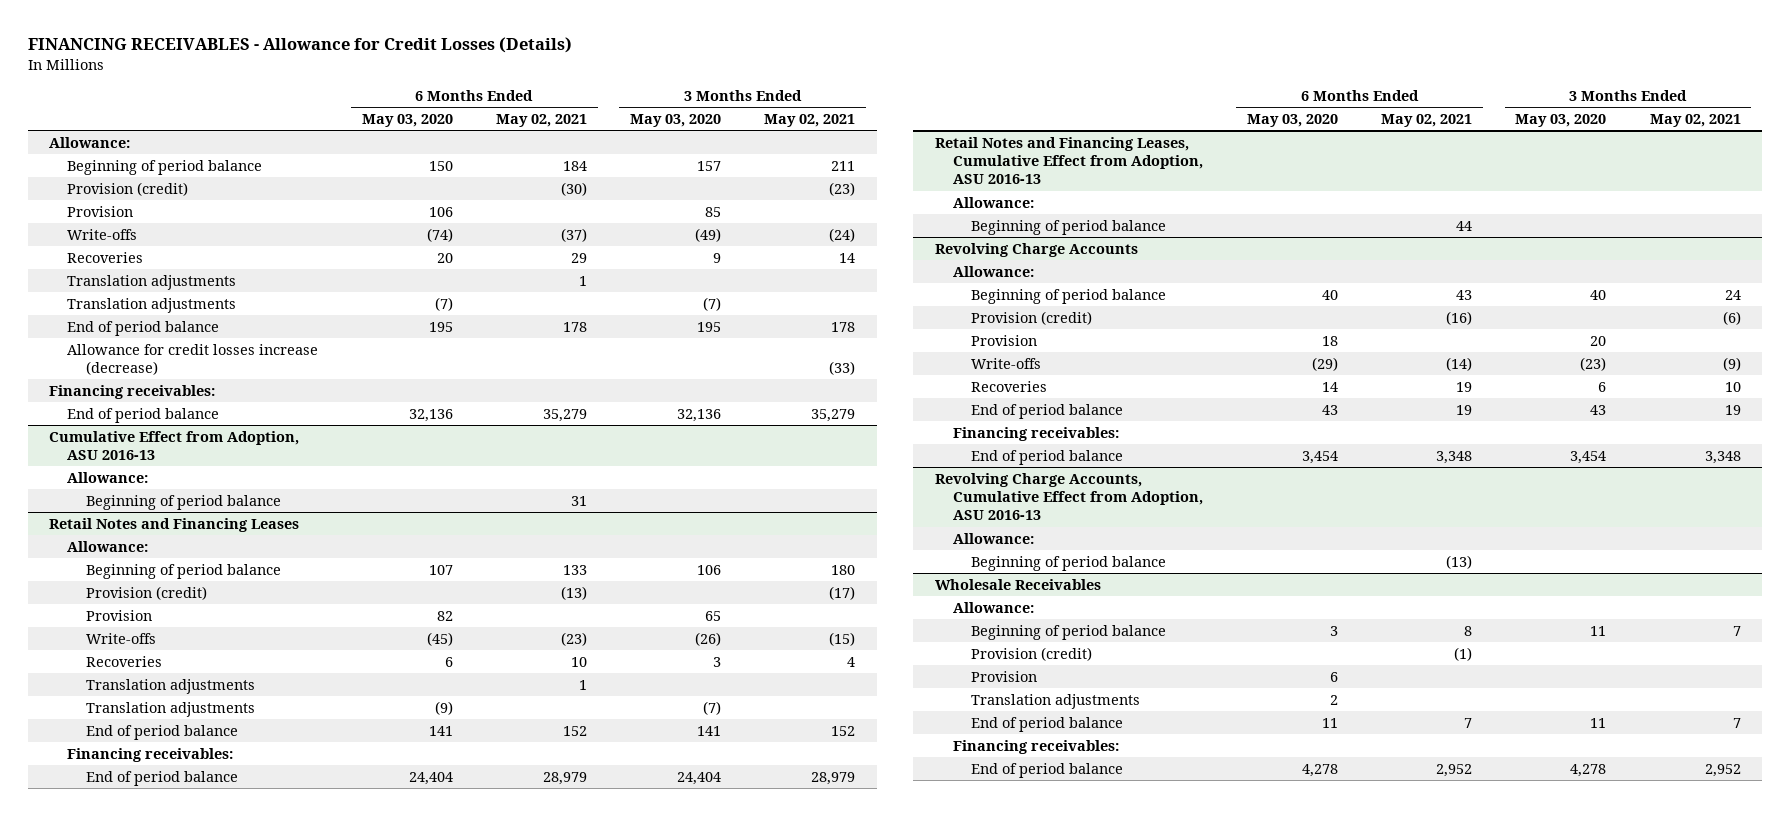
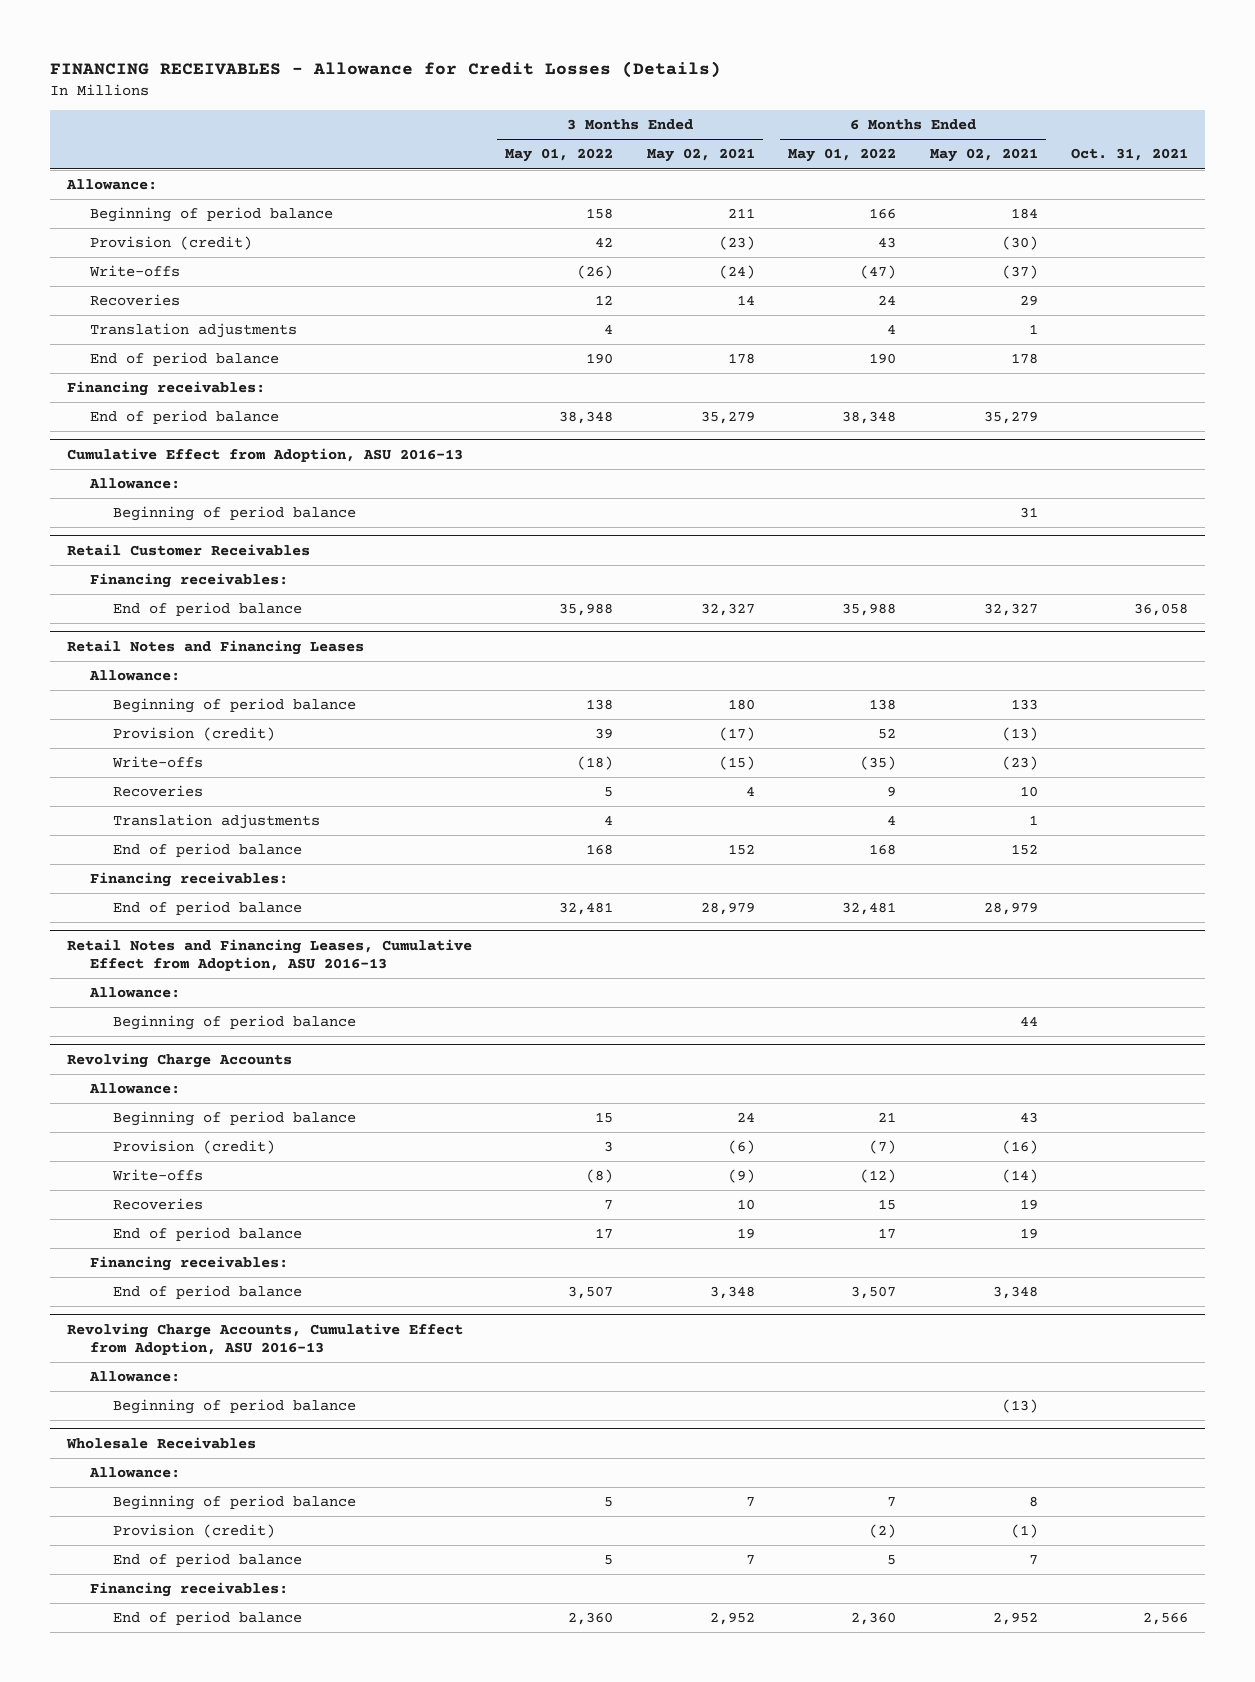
[361,114,453,128] May 03, 2020 -> none
[629,114,721,128] May 03, 2020 -> none
none -> [505,148,614,163] May 01, 2022
none -> [788,148,897,163] May 01, 2022
none -> [1071,148,1189,162] Oct. 31, 2021
[67,205,134,217] Provision -> none
[67,297,237,313] Translation adjustments -> none
[67,343,319,376] Allowance for credit losses increase (decrease) -> none
none -> [66,544,310,557] Retail Customer Receivables
none -> [89,573,288,589] Financing receivables:
none -> [113,602,303,617] End of period balance
[85,609,152,621] Provision -> none
[85,701,255,717] Translation adjustments -> none
[971,334,1038,346] Provision -> none
[971,670,1038,682] Provision -> none
[971,693,1141,709] Translation adjustments -> none

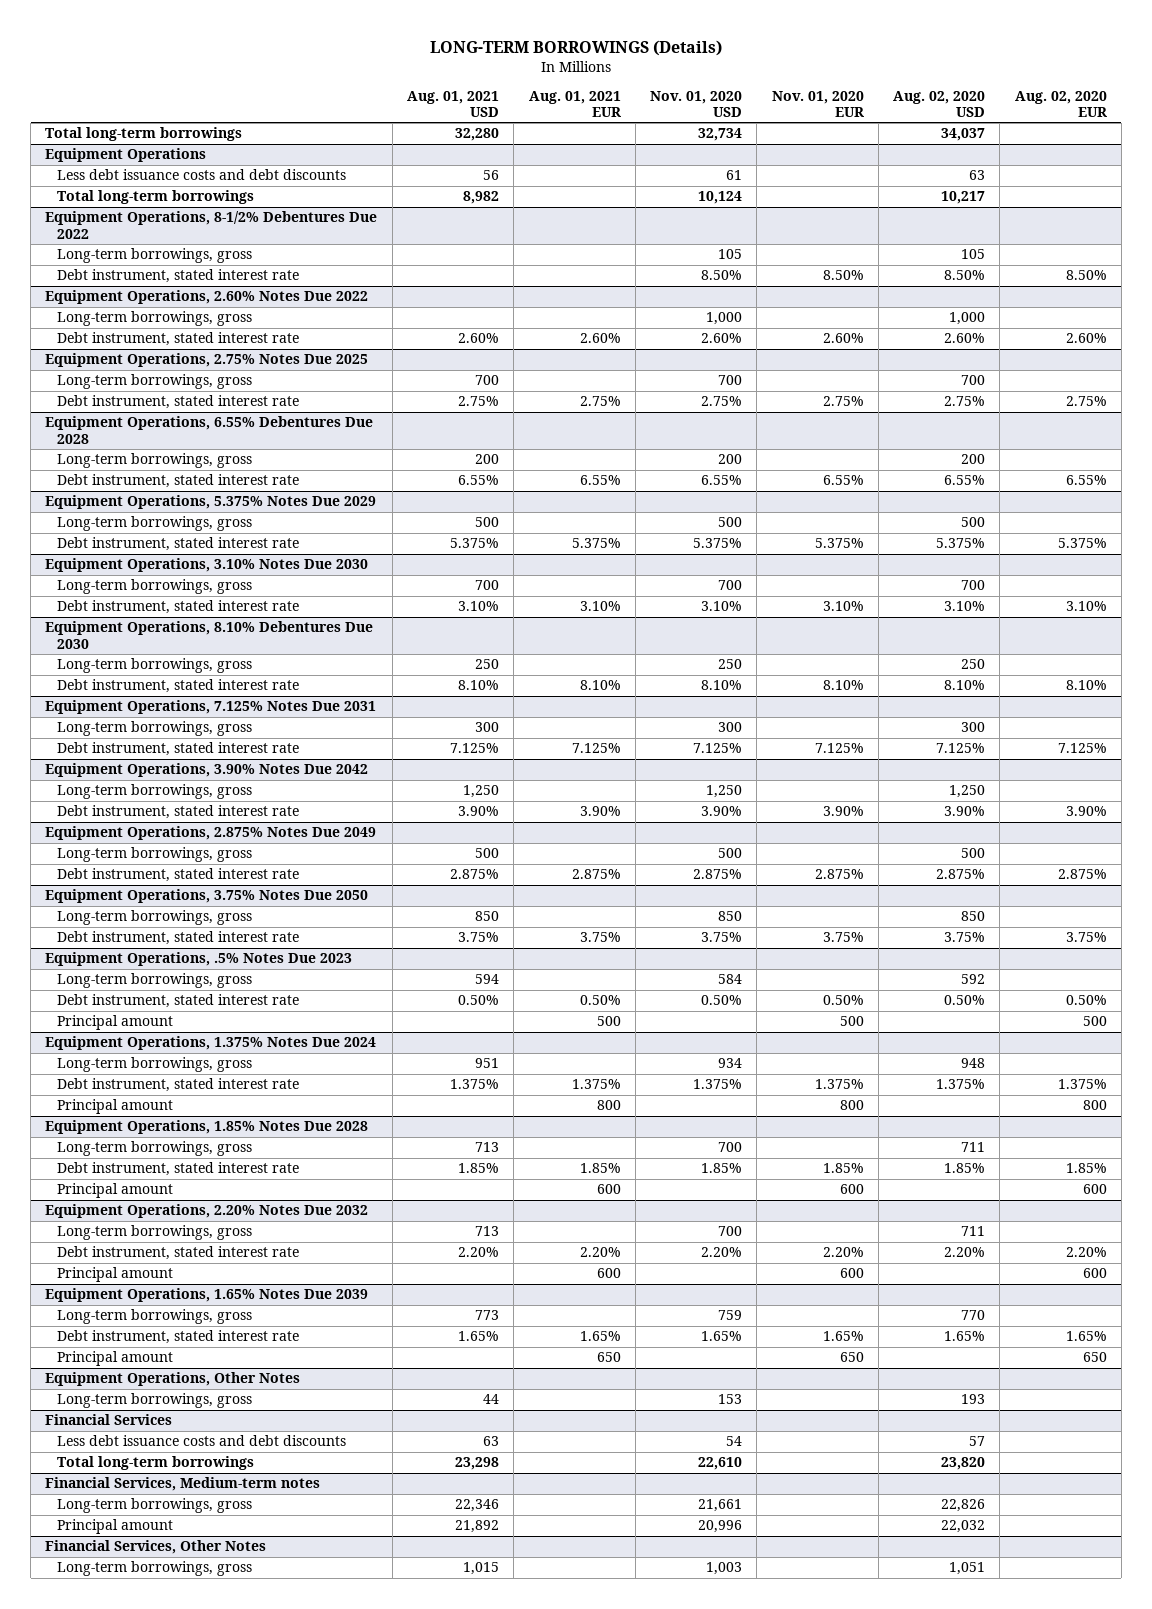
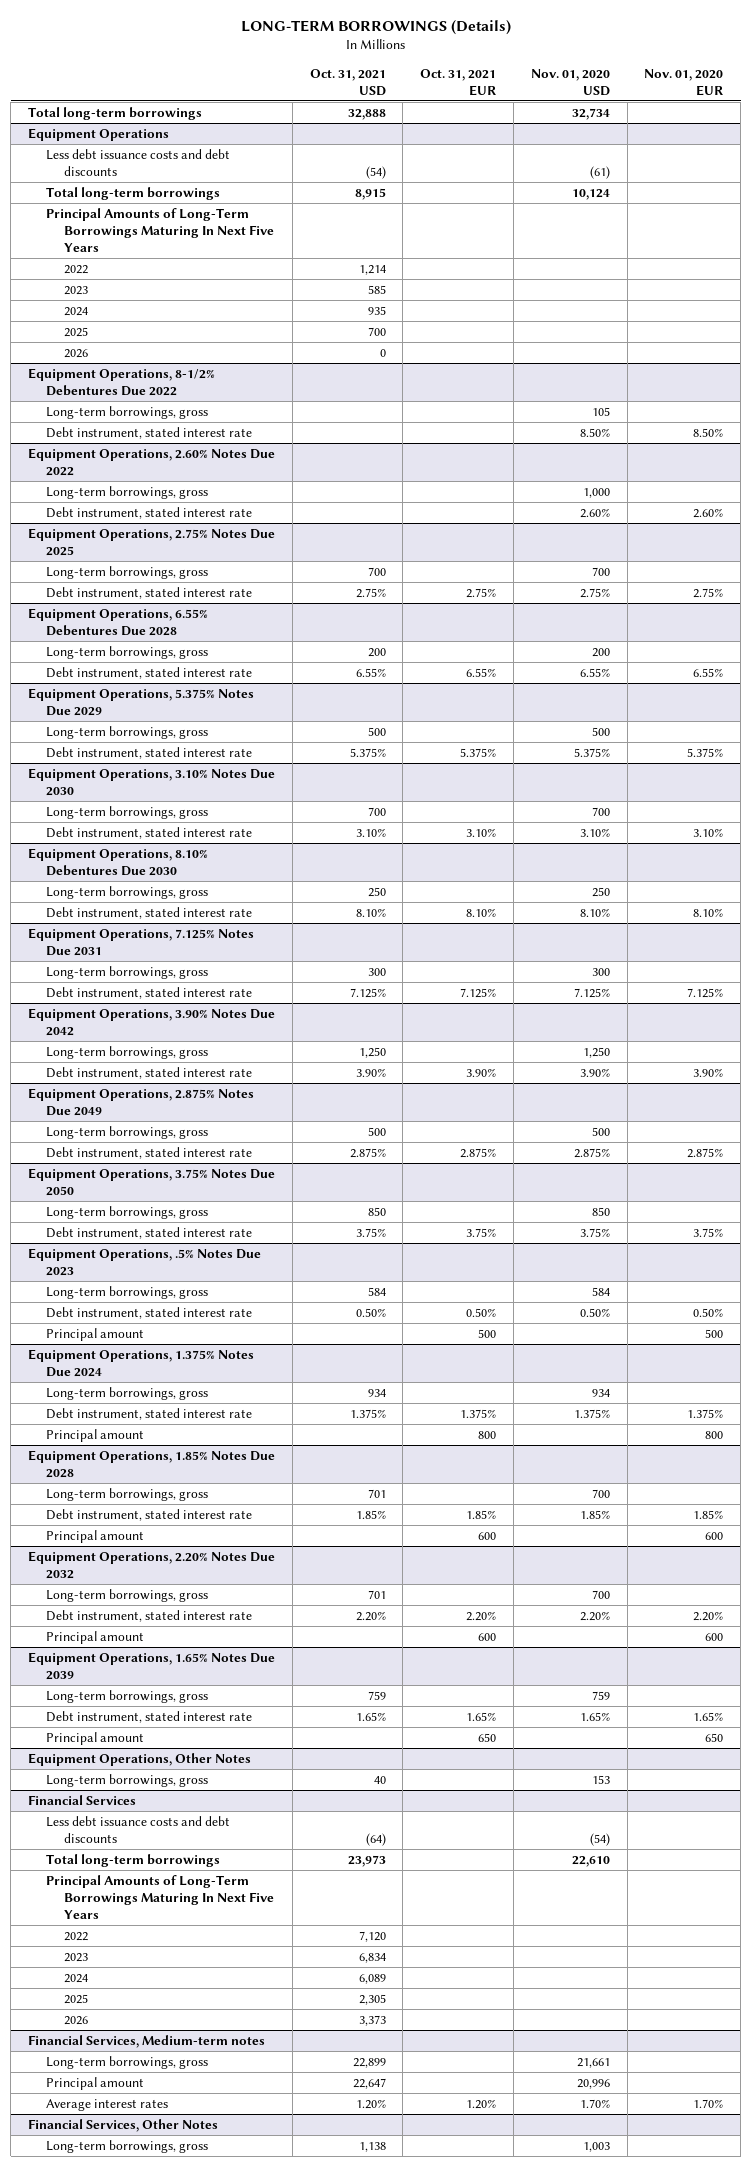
[407,91,500,118] Aug. 01, 2021 USD -> none
[528,91,621,118] Aug. 01, 2021 EUR -> none
[893,91,986,118] Aug. 02, 2020 USD -> none
[1014,91,1107,118] Aug. 02, 2020 EUR -> none
none -> [309,68,386,96] Oct. 31, 2021 USD
none -> [420,68,497,96] Oct. 31, 2021 EUR
[726,170,743,181] 61 -> [589,165,610,179] (61)
none -> [46,207,275,252] Principal Amounts of Long-Term Borrowings Maturing In Next Five Years
none -> [64,264,89,274] 2022
none -> [64,285,89,295] 2023
none -> [64,306,89,316] 2024
none -> [64,326,89,337] 2025
none -> [64,348,89,358] 2026
[726,1436,743,1447] 54 -> [589,1832,610,1846] (54)
none -> [46,1874,275,1919] Principal Amounts of Long-Term Borrowings Maturing In Next Five Years
none -> [64,1931,89,1941] 2022
none -> [64,1952,89,1962] 2023
none -> [64,1973,89,1983] 2024
none -> [64,1993,89,2004] 2025
none -> [64,2015,89,2025] 2026
none -> [46,2098,169,2111] Average interest rates

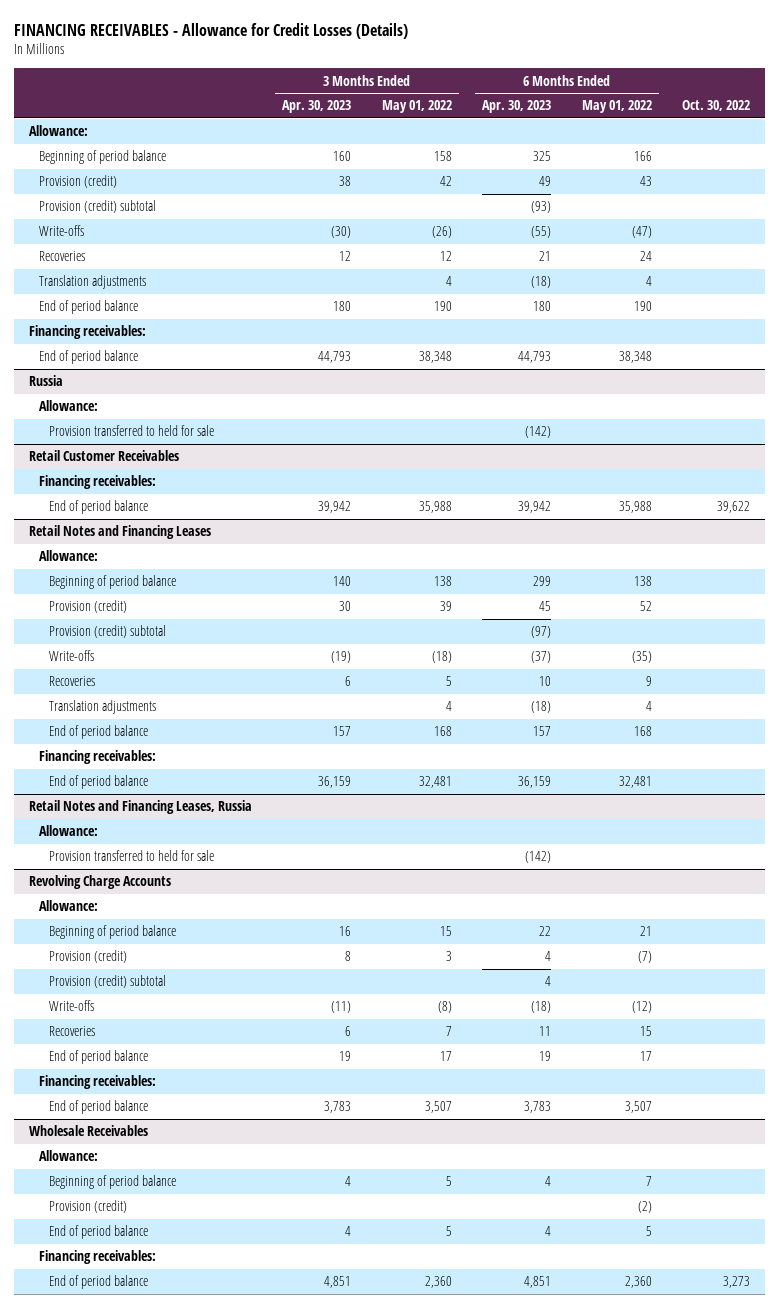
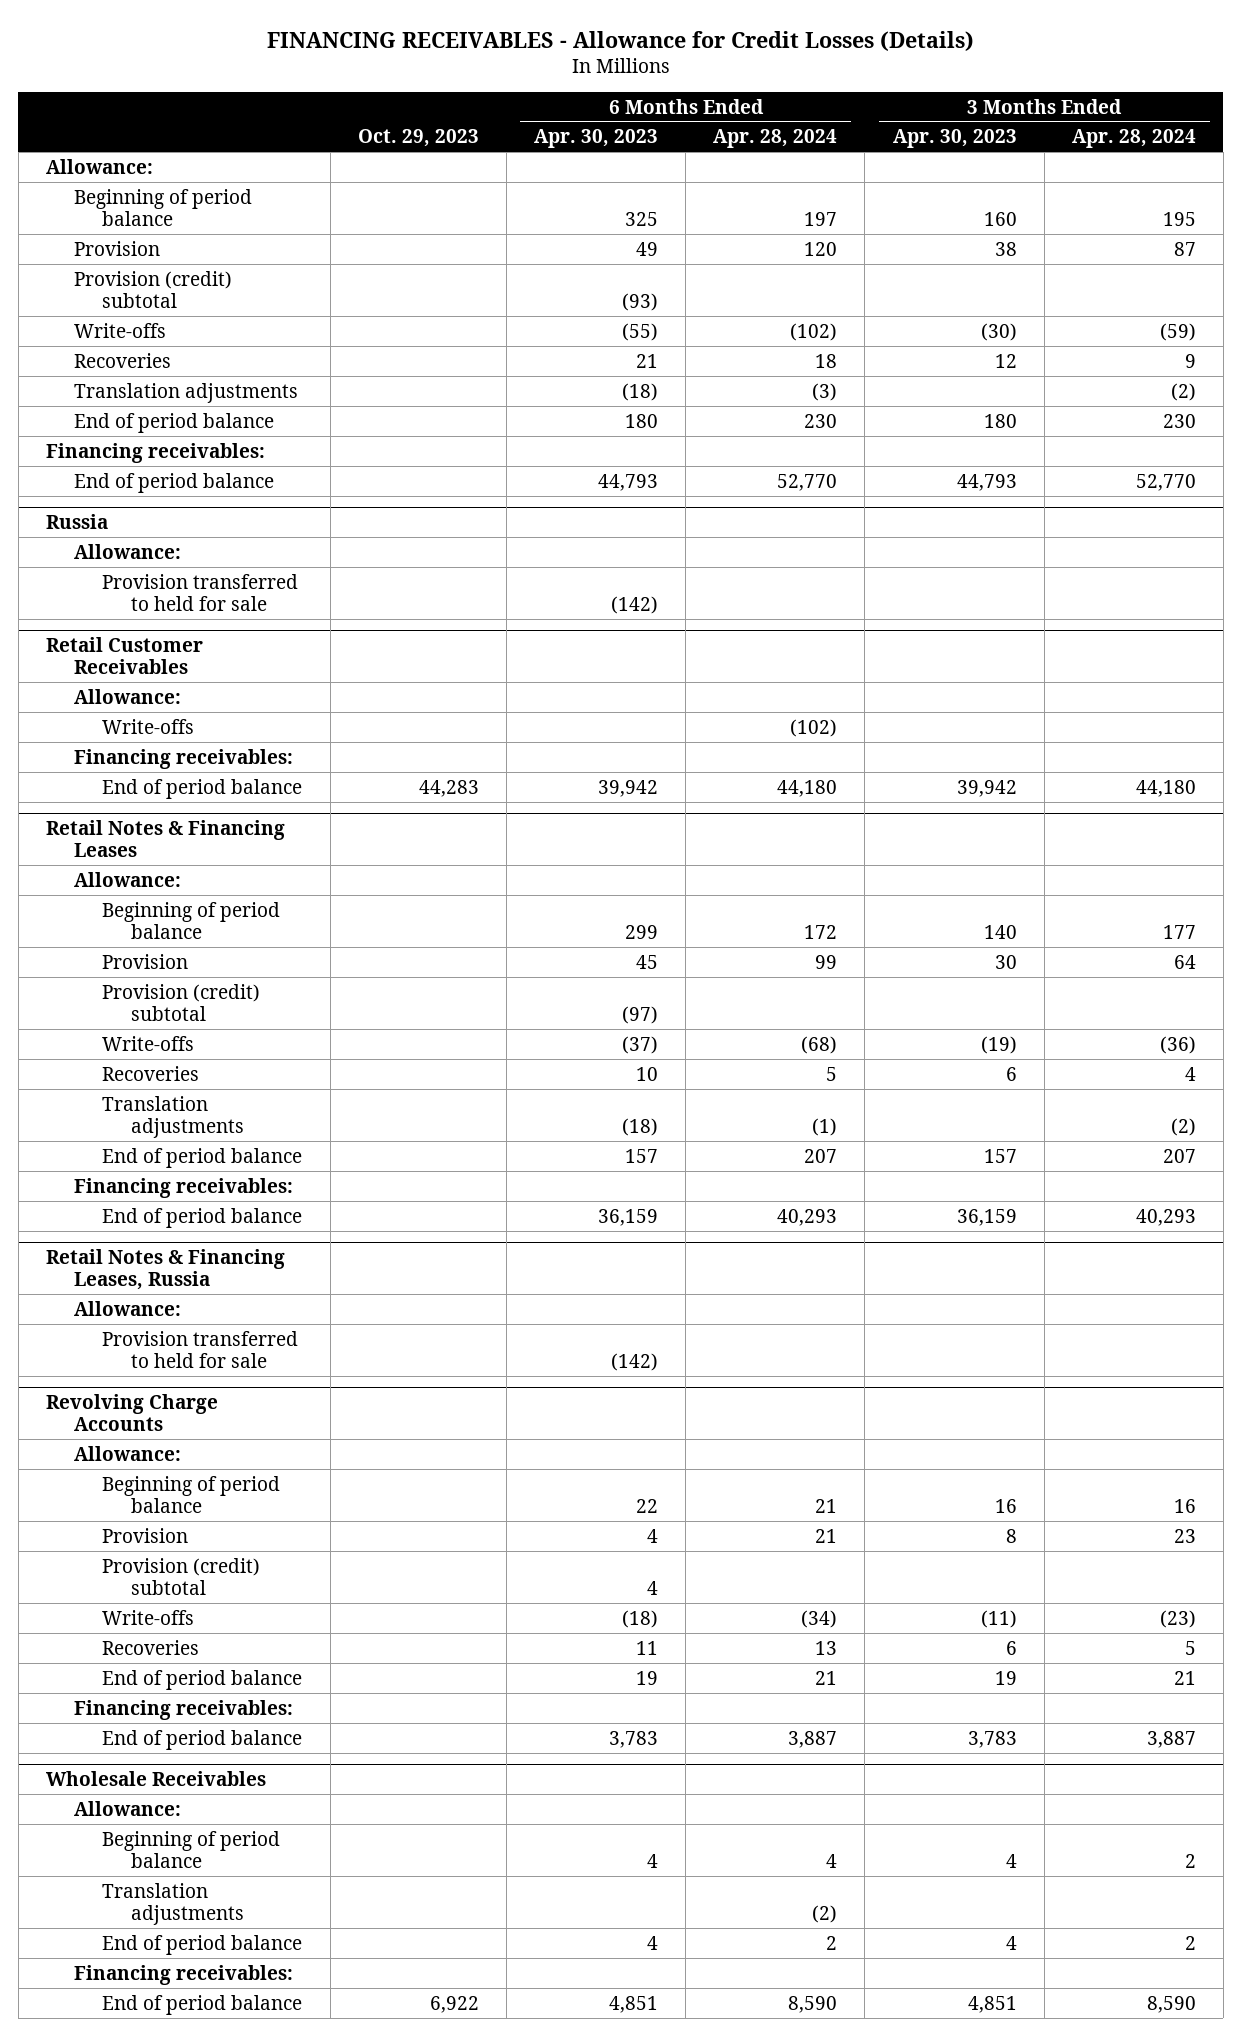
[381,100,452,114] May 01, 2022 -> none
[581,100,652,114] May 01, 2022 -> none
[681,100,750,112] Oct. 30, 2022 -> none
none -> [357,129,479,148] Oct. 29, 2023
none -> [713,129,838,149] Apr. 28, 2024
none -> [1071,129,1196,149] Apr. 28, 2024
[39,175,118,189] Provision (credit) -> [74,240,161,256] Provision
none -> [74,688,182,704] Allowance:
none -> [102,718,195,734] Write-offs
[29,525,212,540] Retail Notes and Financing Leases -> [46,819,286,857] Retail Notes & Financing Leases
[49,600,128,614] Provision (credit) -> [102,953,189,969] Provision
[29,800,253,815] Retail Notes and Financing Leases, Russia -> [46,1248,286,1290] Retail Notes & Financing Leases, Russia
[49,950,128,964] Provision (credit) -> [102,1527,189,1543] Provision
[49,1200,128,1214] Provision (credit) -> none
none -> [102,1882,244,1925] Translation adjustments

